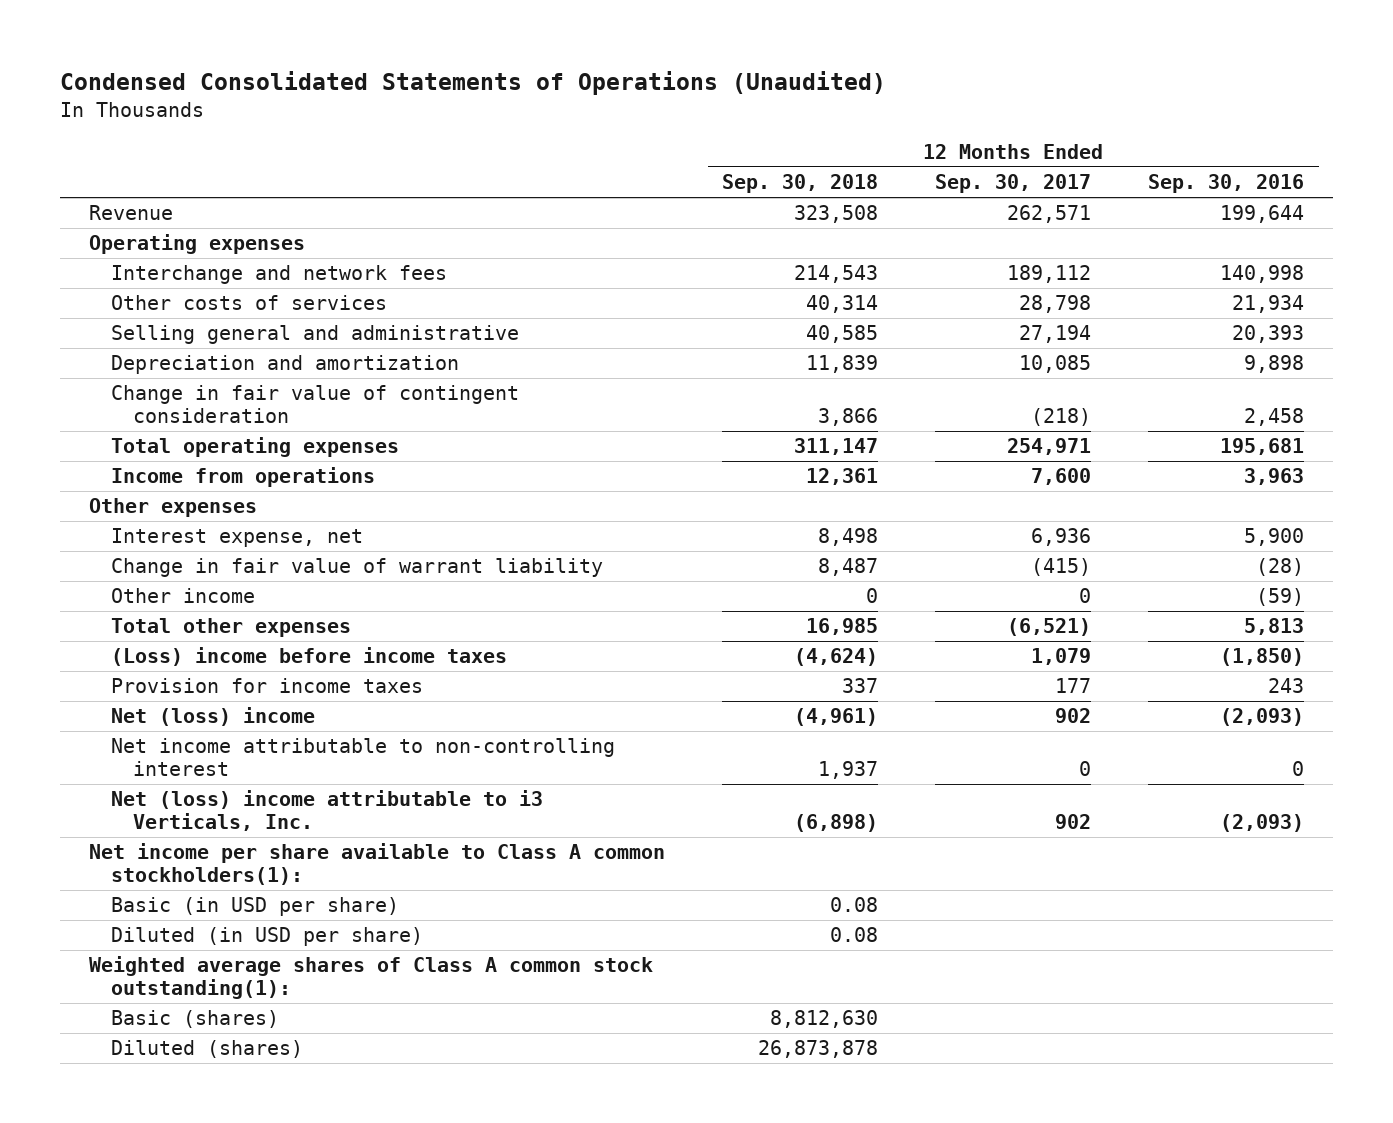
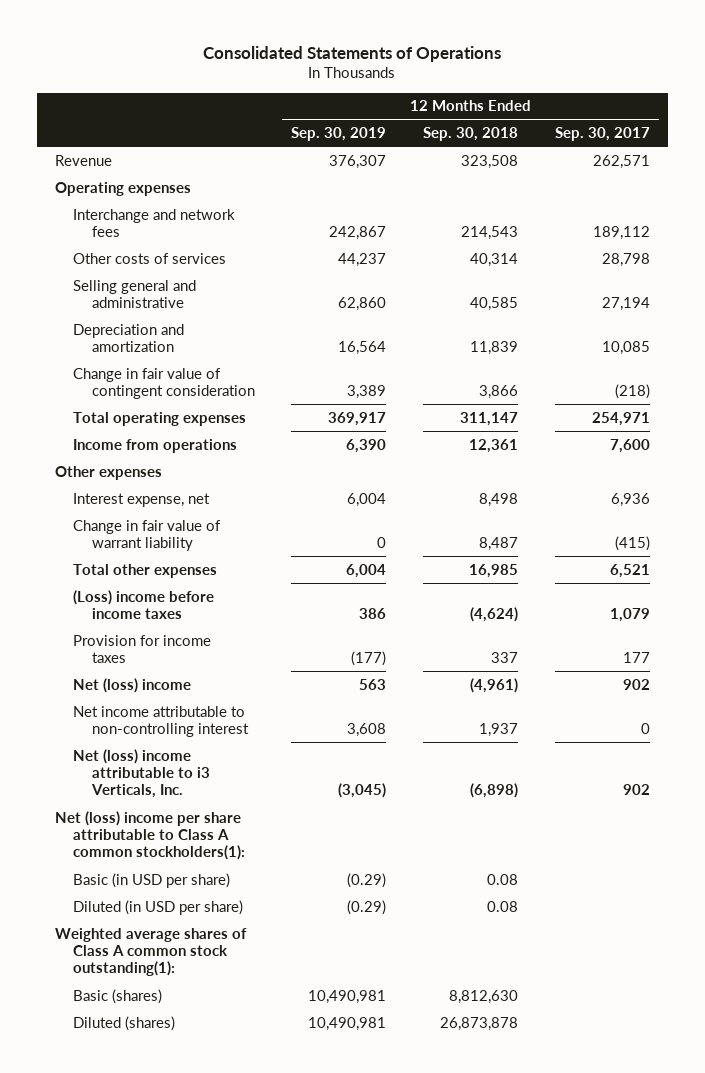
[60,71,887,96] Condensed Consolidated Statements of Operations (Unaudited) -> [203,45,502,62] Consolidated Statements of Operations
[1148,174,1305,194] Sep. 30, 2016 -> none
none -> [291,126,387,141] Sep. 30, 2019
[110,588,255,604] Other income -> none
[1007,618,1092,637] (6,521) -> [609,563,650,578] 6,521
[88,843,665,886] Net income per share available to Class A common stockholders(1): -> [55,810,246,861] Net (loss) income per share attributable to Class A common stockholders(1):

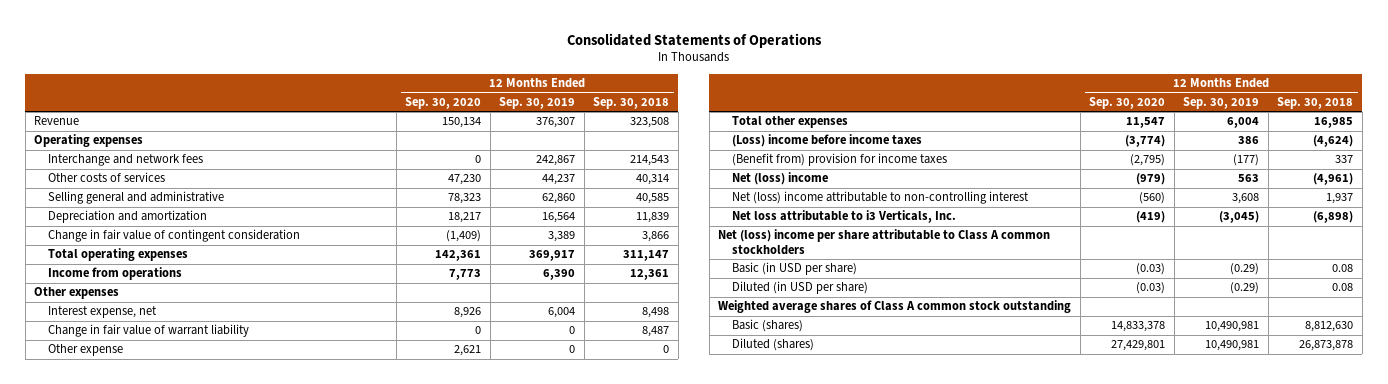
[554,126,650,141] Sep. 30, 2017 -> none
none -> [405,96,482,109] Sep. 30, 2020
none -> [48,344,124,357] Other expense
[73,634,212,663] Provision for income taxes -> [732,153,948,167] (Benefit from) provision for income taxes
[73,705,249,737] Net income attributable to non-controlling interest -> [732,191,1030,205] Net (loss) income attributable to non-controlling interest
[73,748,210,799] Net (loss) income attributable to i3 Verticals, Inc. -> [732,210,957,224] Net loss attributable to i3 Verticals, Inc.
[55,810,246,861] Net (loss) income per share attributable to Class A common stockholders(1): -> [718,229,1051,256] Net (loss) income per share attributable to Class A common stockholders
[55,927,248,977] Weighted average shares of Class A common stock outstanding(1): -> [718,300,1072,314] Weighted average shares of Class A common stock outstanding

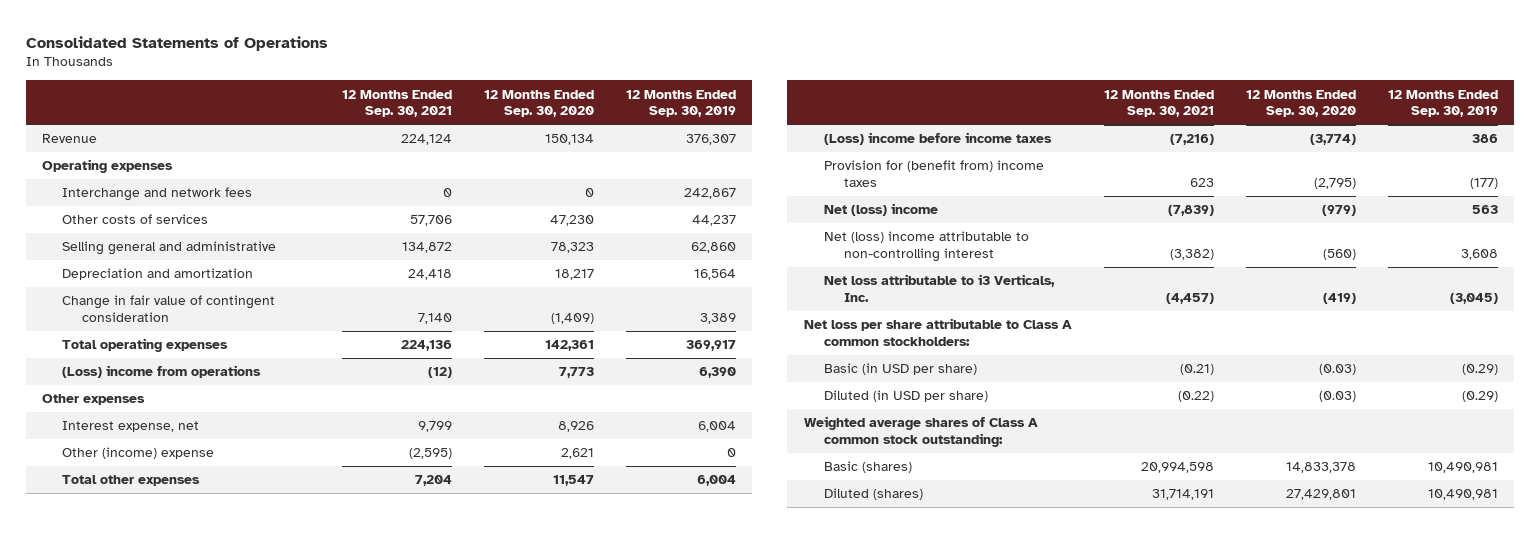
[593,96,670,109] Sep. 30, 2018 -> none
none -> [342,89,453,118] 12 Months Ended Sep. 30, 2021
[48,267,183,281] Income from operations -> [62,365,262,379] (Loss) income from operations
[48,324,250,338] Change in fair value of warrant liability -> none
[48,344,124,357] Other expense -> [62,447,215,460] Other (income) expense
[732,153,948,167] (Benefit from) provision for income taxes -> [823,160,1044,187] Provision for (benefit from) income taxes
[718,229,1051,256] Net (loss) income per share attributable to Class A common stockholders -> [803,318,1072,346] Net loss per share attributable to Class A common stockholders:
[718,300,1072,314] Weighted average shares of Class A common stock outstanding -> [803,416,1038,447] Weighted average shares of Class A common stock outstanding:

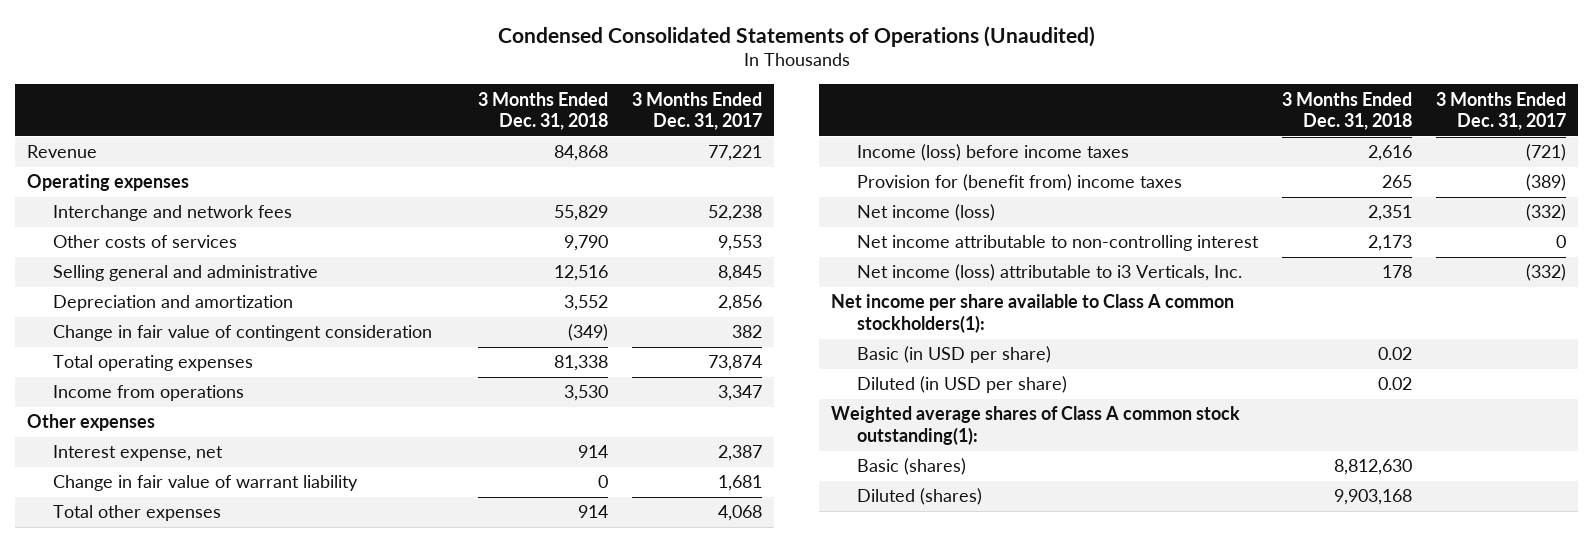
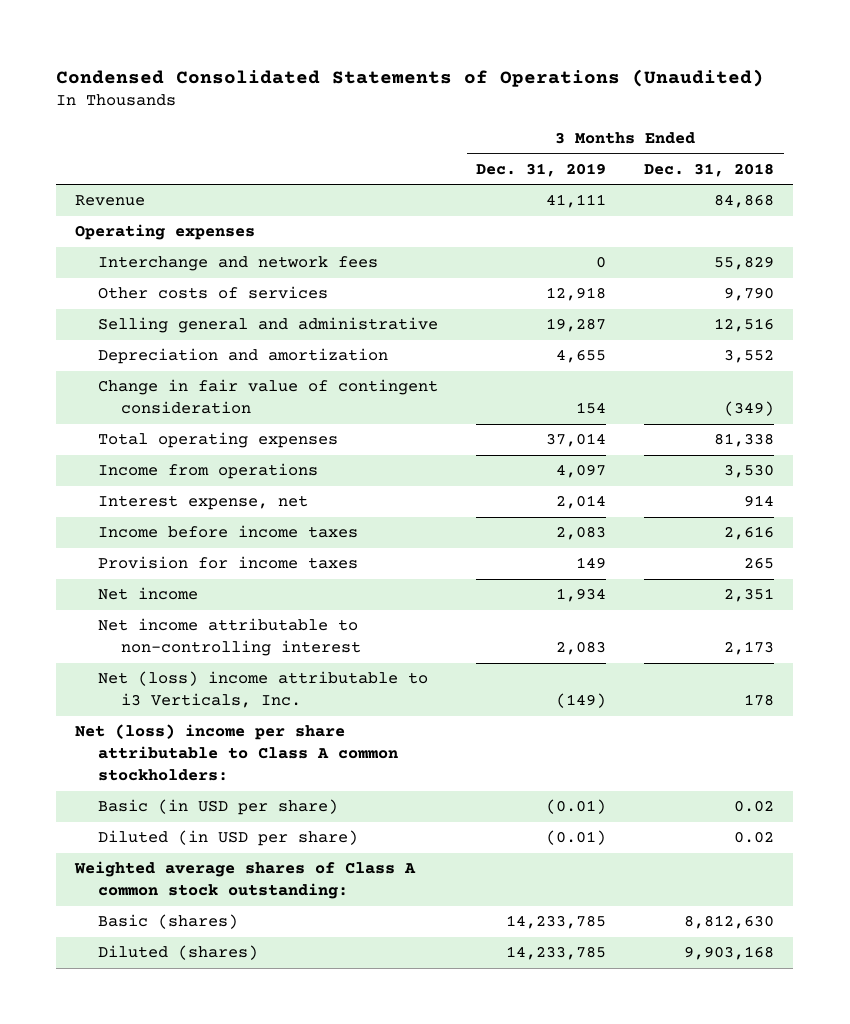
[632,91,763,131] 3 Months Ended Dec. 31, 2017 -> none
none -> [476,162,607,177] Dec. 31, 2019
[27,414,156,432] Other expenses -> none
[52,475,358,492] Change in fair value of warrant liability -> none
[52,505,221,522] Total other expenses -> none
[856,144,1129,162] Income (loss) before income taxes -> [98,525,359,539] Income before income taxes
[856,174,1182,192] Provision for (benefit from) income taxes -> [98,556,359,570] Provision for income taxes
[856,204,995,222] Net income (loss) -> [98,587,199,601] Net income
[856,264,1242,282] Net income (loss) attributable to i3 Verticals, Inc. -> [98,671,429,709] Net (loss) income attributable to i3 Verticals, Inc.
[830,294,1234,333] Net income per share available to Class A common stockholders(1): -> [75,724,399,782] Net (loss) income per share attributable to Class A common stockholders:
[830,406,1240,445] Weighted average shares of Class A common stock outstanding(1): -> [74,861,417,900] Weighted average shares of Class A common stock outstanding:

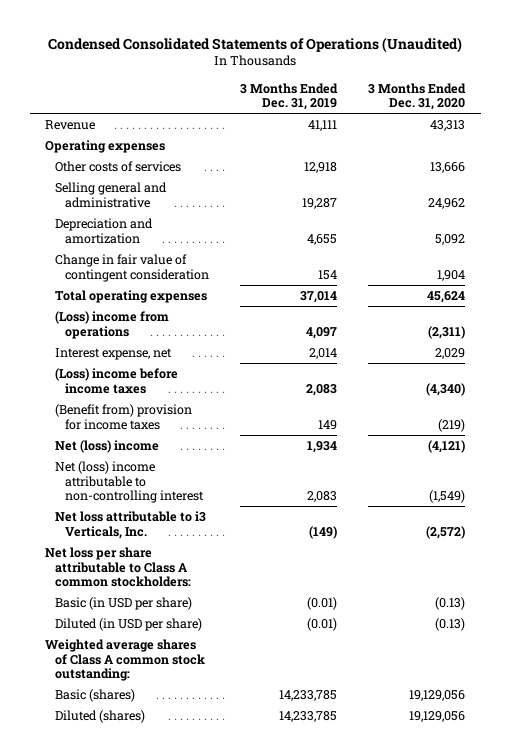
[644,162,775,177] Dec. 31, 2018 -> none
none -> [368,82,467,111] 3 Months Ended Dec. 31, 2020
[98,256,379,272] Interchange and network fees -> none
[98,463,319,480] Income from operations -> [55,311,170,339] (Loss) income from operations
[98,525,359,539] Income before income taxes -> [55,368,179,394] (Loss) income before income taxes
[98,556,359,570] Provision for income taxes -> [55,404,193,430] (Benefit from) provision for income taxes
[98,587,199,601] Net income -> [55,440,160,454] Net (loss) income
[98,618,361,657] Net income attributable to non-controlling interest -> [55,461,205,504] Net (loss) income attributable to non-controlling interest
[98,671,429,709] Net (loss) income attributable to i3 Verticals, Inc. -> [55,511,207,539] Net loss attributable to i3 Verticals, Inc.
[75,724,399,782] Net (loss) income per share attributable to Class A common stockholders: -> [45,547,192,588] Net loss per share attributable to Class A common stockholders:

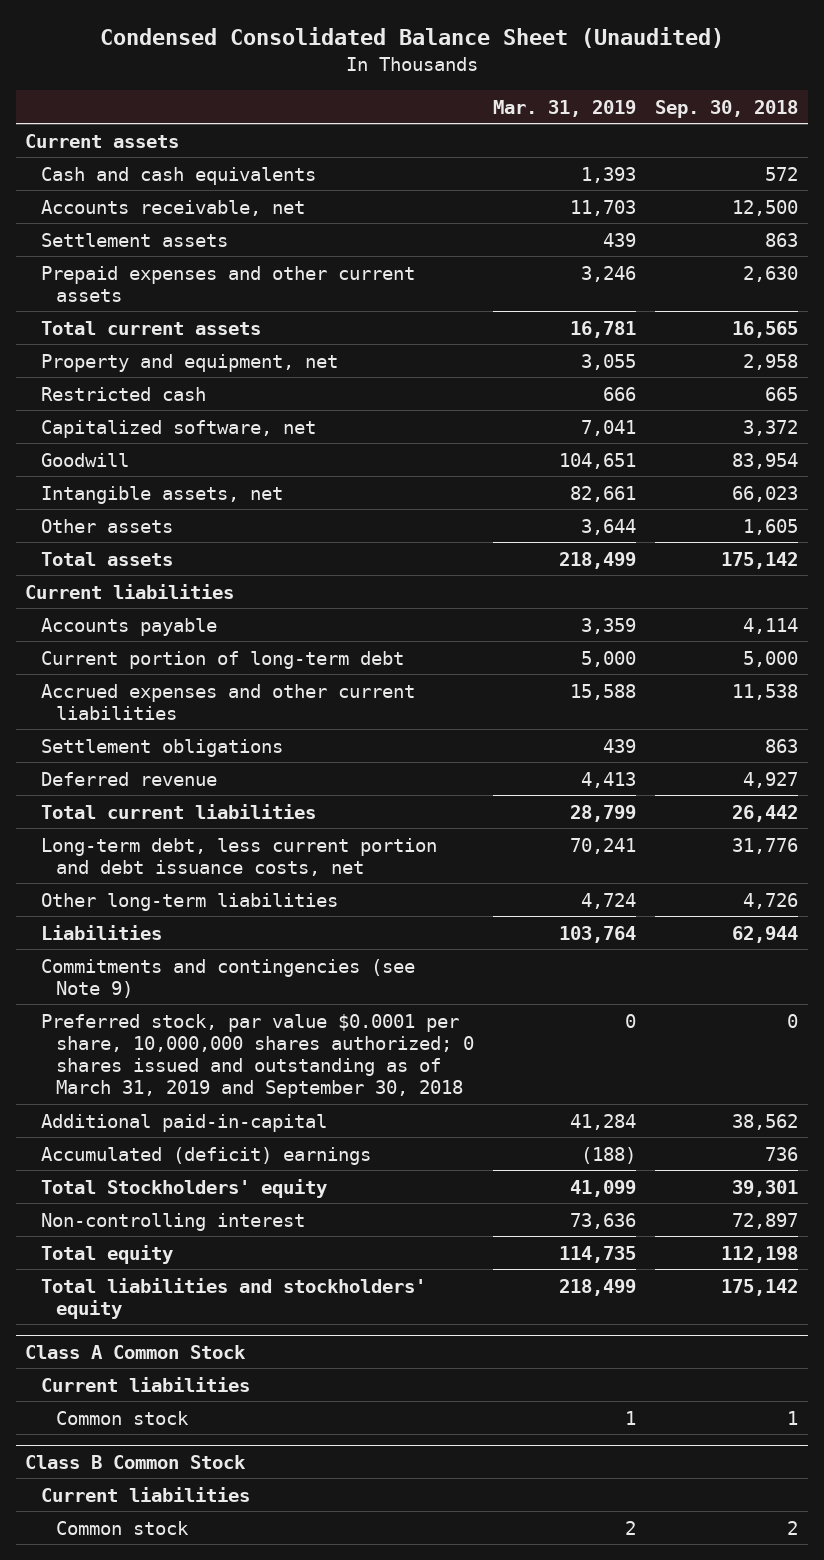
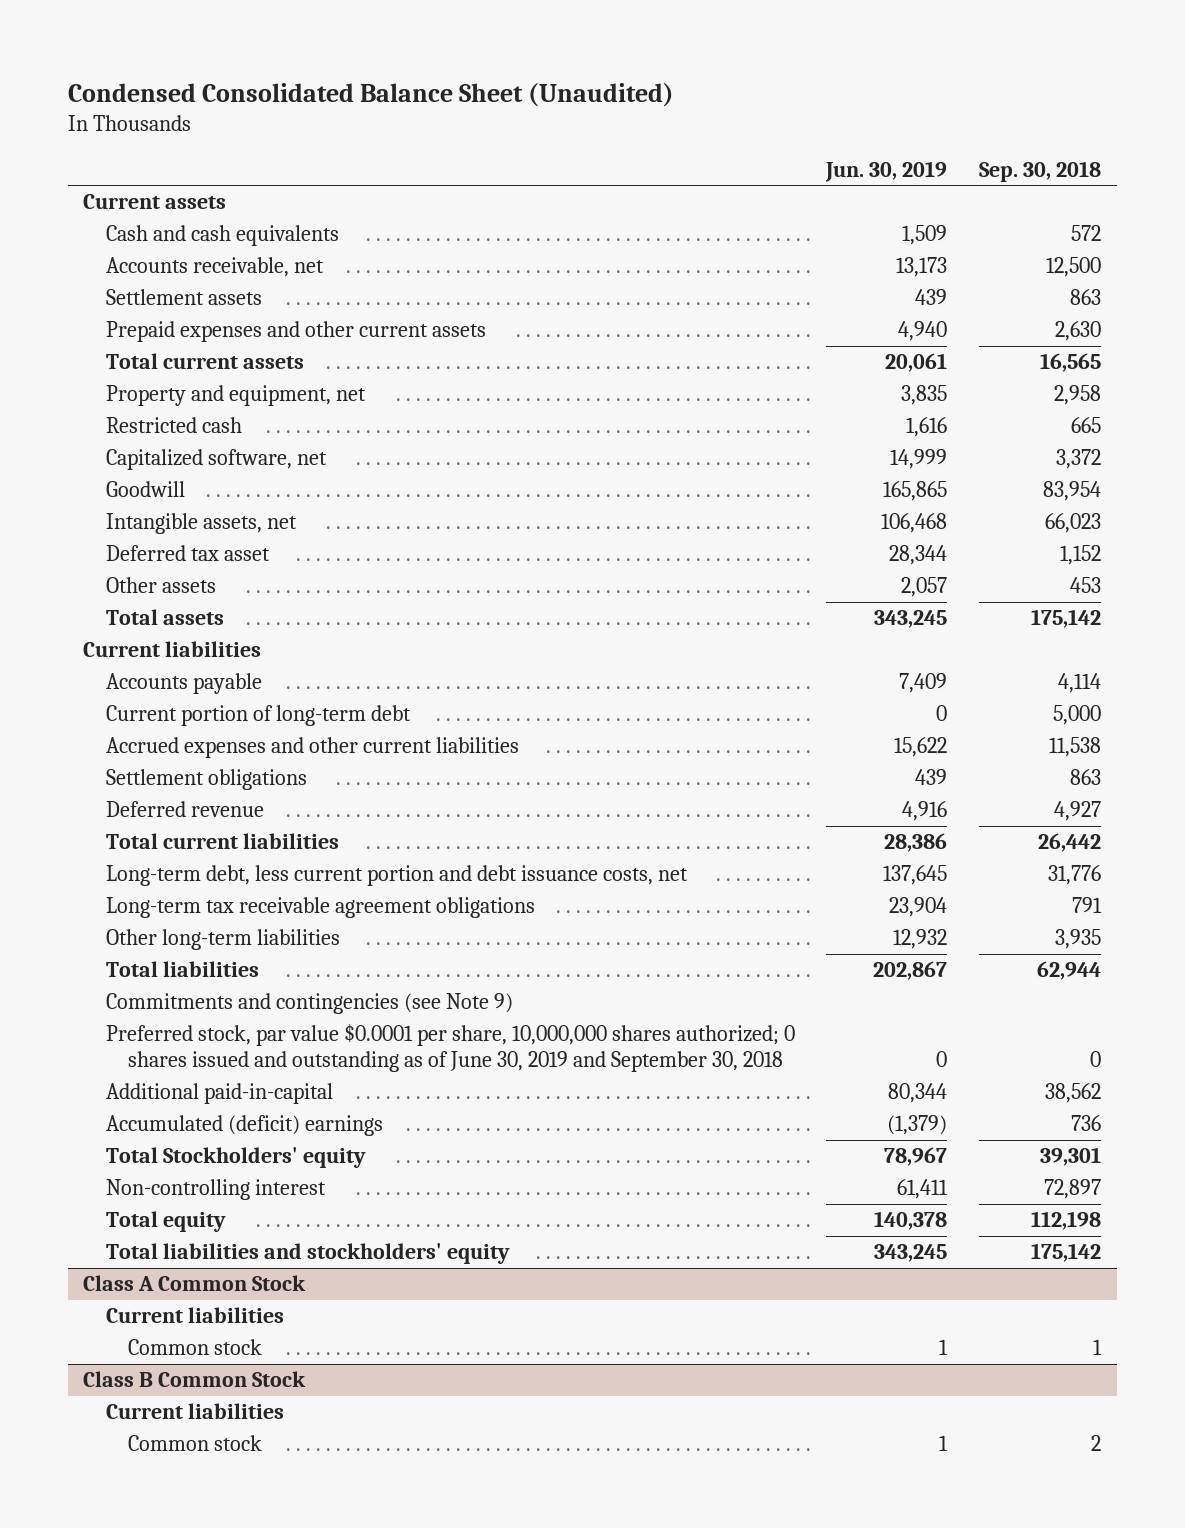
[492,99,636,117] Mar. 31, 2019 -> none
none -> [825,160,948,182] Jun. 30, 2019
none -> [105,545,270,562] Deferred tax asset
[743,518,799,535] 1,605 -> [1070,577,1102,594] 453
none -> [105,897,535,919] Long-term tax receivable agreement obligations
[743,892,799,909] 4,726 -> [1055,929,1102,950] 3,935
[40,924,162,940] Liabilities -> [105,961,259,978] Total liabilities
[40,1013,474,1098] Preferred stock, par value $0.0001 per share, 10,000,000 shares authorized; 0 shares issued and outstanding as of March 31, 2019 and September 30, 2018 -> [105,1024,795,1073] Preferred stock, par value $0.0001 per share, 10,000,000 shares authorized; 0 shares issued and outstanding as of June 30, 2019 and September 30, 2018

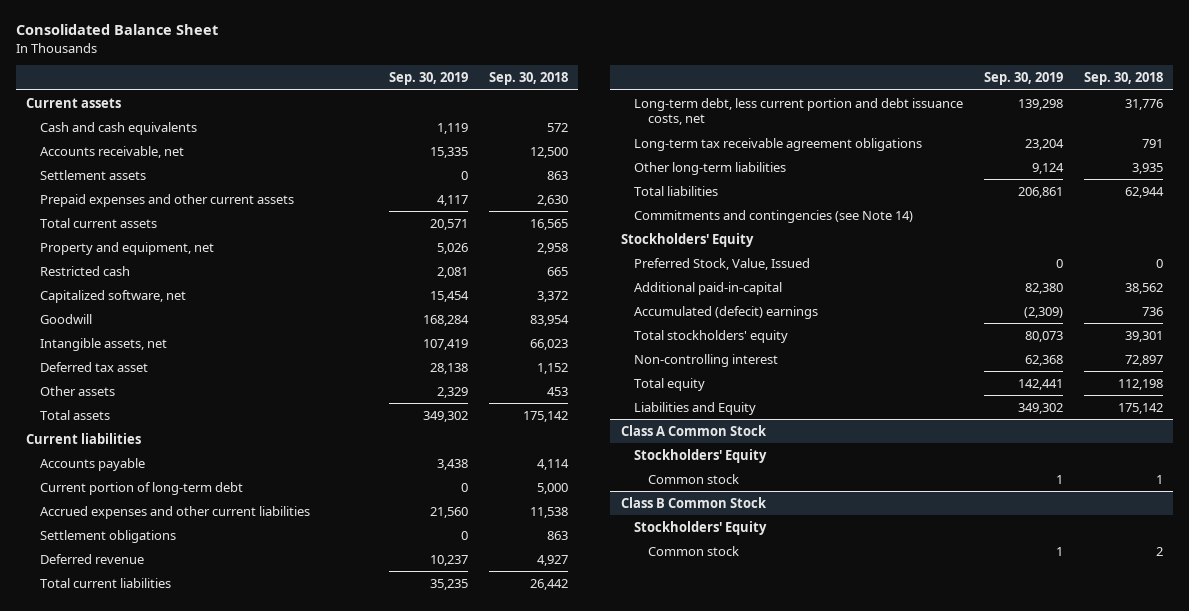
[67,82,674,107] Condensed Consolidated Balance Sheet (Unaudited) -> [15,24,218,36] Consolidated Balance Sheet
[825,160,948,182] Jun. 30, 2019 -> none
none -> [389,72,469,86] Sep. 30, 2019
[105,993,513,1015] Commitments and contingencies (see Note 9) -> [634,209,914,223] Commitments and contingencies (see Note 14)
none -> [620,232,754,247] Stockholders' Equity
[105,1024,795,1073] Preferred stock, par value $0.0001 per share, 10,000,000 shares authorized; 0 shares issued and outstanding as of June 30, 2019 and September 30, 2018 -> [634,257,811,270] Preferred Stock, Value, Issued
[105,1115,383,1137] Accumulated (deficit) earnings -> [634,305,819,319] Accumulated (defecit) earnings
[105,1147,366,1169] Total Stockholders' equity -> [634,329,789,343] Total stockholders' equity
[105,1243,510,1265] Total liabilities and stockholders' equity -> [634,401,757,415] Liabilities and Equity
[105,1307,284,1324] Current liabilities -> none
none -> [634,448,768,463] Stockholders' Equity
[105,1403,284,1420] Current liabilities -> none
none -> [634,520,768,535] Stockholders' Equity

